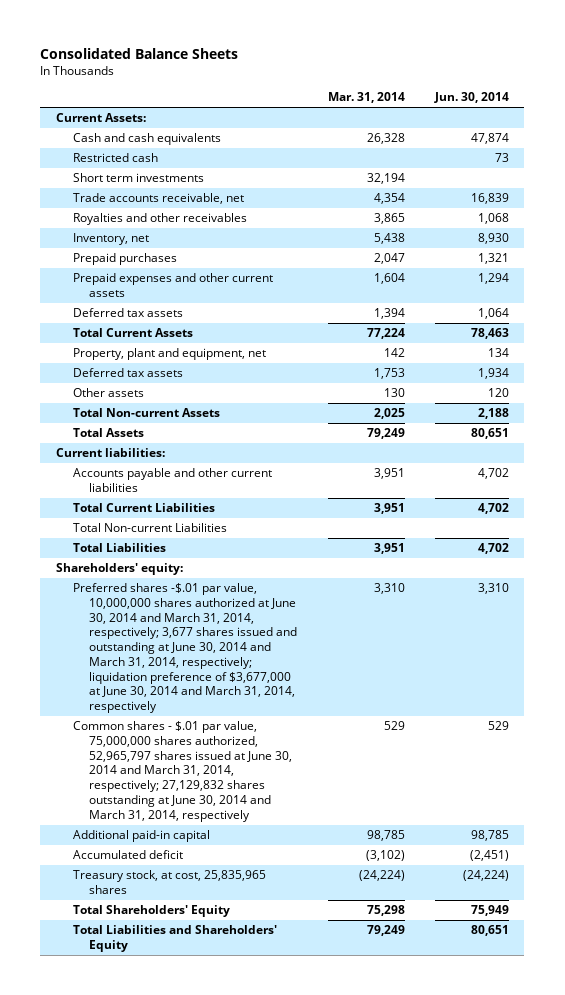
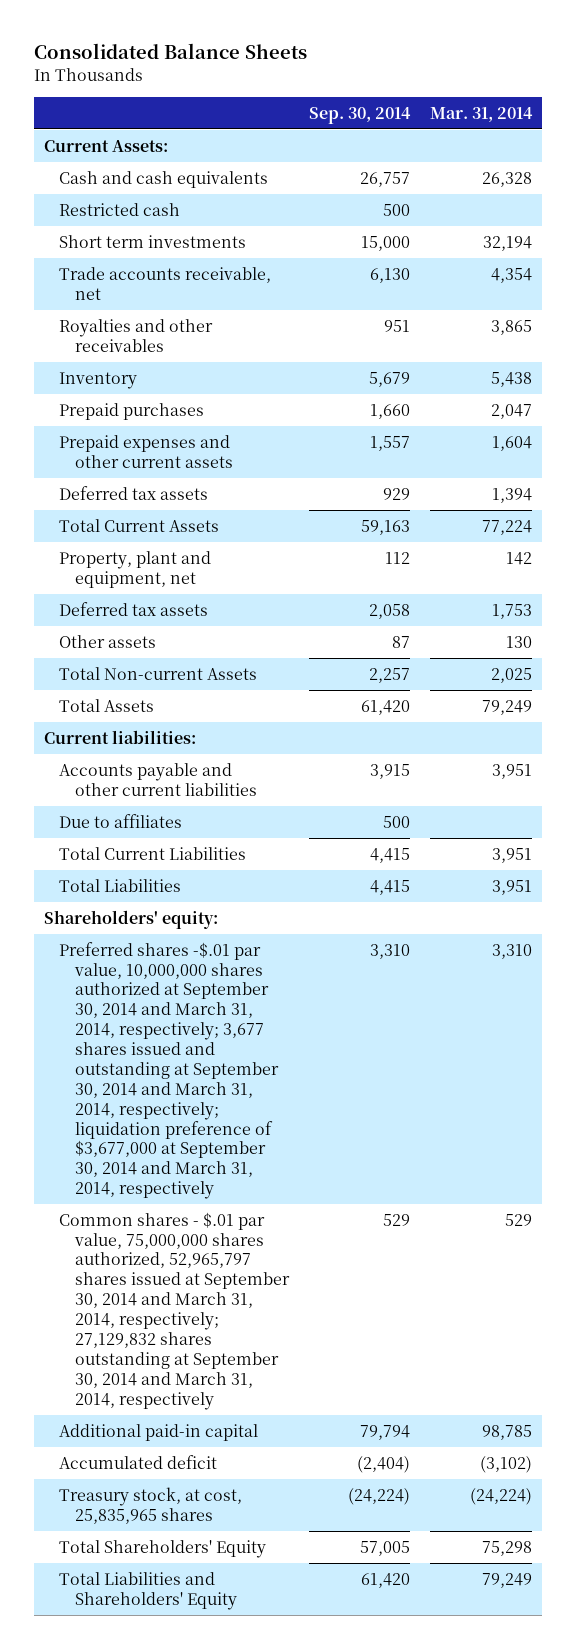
[433,92,509,104] Jun. 30, 2014 -> none
none -> [308,106,411,124] Sep. 30, 2014
[72,233,149,246] Inventory, net -> [59,371,138,389] Inventory
none -> [59,813,183,828] Due to affiliates
[72,523,227,533] Total Non-current Liabilities -> none
[72,583,298,714] Preferred shares -$.01 par value, 10,000,000 shares authorized at June 30, 2014 and March 31, 2014, respectively; 3,677 shares issued and outstanding at June 30, 2014 and March 31, 2014, respectively; liquidation preference of $3,677,000 at June 30, 2014 and March 31, 2014, respectively -> [59,941,279,1200] Preferred shares -$.01 par value, 10,000,000 shares authorized at September 30, 2014 and March 31, 2014, respectively; 3,677 shares issued and outstanding at September 30, 2014 and March 31, 2014, respectively; liquidation preference of $3,677,000 at September 30, 2014 and March 31, 2014, respectively
[72,721,293,822] Common shares - $.01 par value, 75,000,000 shares authorized, 52,965,797 shares issued at June 30, 2014 and March 31, 2014, respectively; 27,129,832 shares outstanding at June 30, 2014 and March 31, 2014, respectively -> [59,1211,290,1410] Common shares - $.01 par value, 75,000,000 shares authorized, 52,965,797 shares issued at September 30, 2014 and March 31, 2014, respectively; 27,129,832 shares outstanding at September 30, 2014 and March 31, 2014, respectively

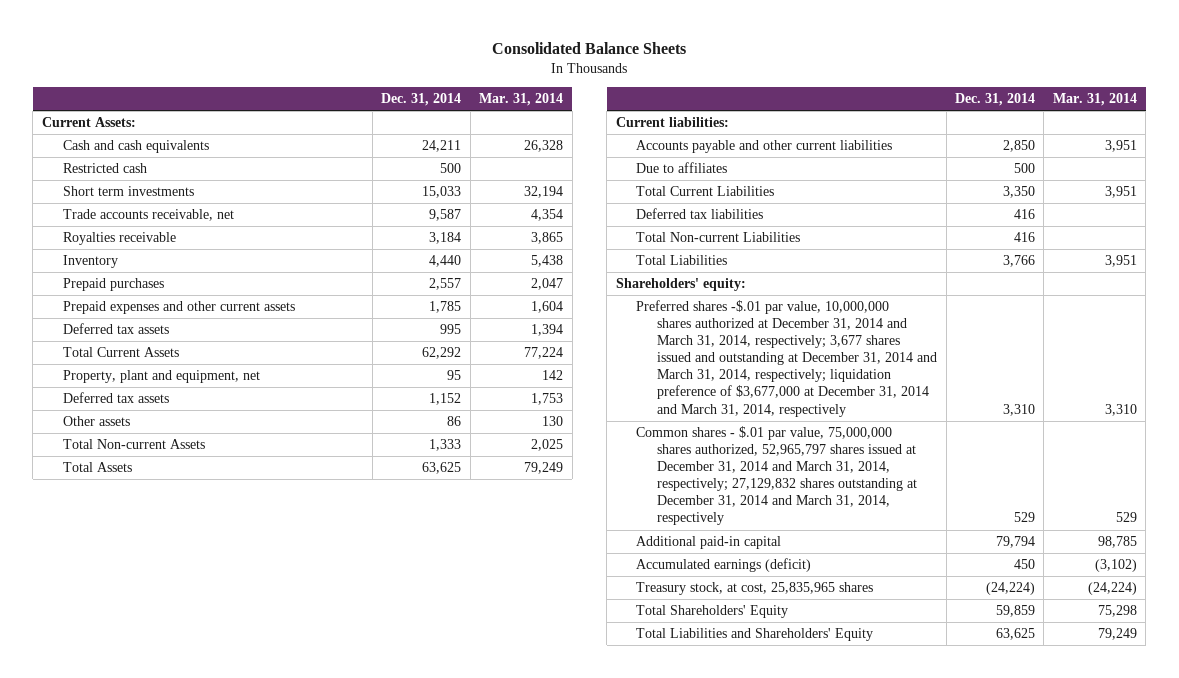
[308,106,411,124] Sep. 30, 2014 -> none
none -> [381,92,462,106] Dec. 31, 2014
[59,318,214,352] Royalties and other receivables -> [62,232,176,246] Royalties receivable
none -> [636,208,764,220] Deferred tax liabilities
none -> [636,232,801,243] Total Non-current Liabilities
[59,941,279,1200] Preferred shares -$.01 par value, 10,000,000 shares authorized at September 30, 2014 and March 31, 2014, respectively; 3,677 shares issued and outstanding at September 30, 2014 and March 31, 2014, respectively; liquidation preference of $3,677,000 at September 30, 2014 and March 31, 2014, respectively -> [636,300,938,417] Preferred shares -$.01 par value, 10,000,000 shares authorized at December 31, 2014 and March 31, 2014, respectively; 3,677 shares issued and outstanding at December 31, 2014 and March 31, 2014, respectively; liquidation preference of $3,677,000 at December 31, 2014 and March 31, 2014, respectively
[59,1211,290,1410] Common shares - $.01 par value, 75,000,000 shares authorized, 52,965,797 shares issued at September 30, 2014 and March 31, 2014, respectively; 27,129,832 shares outstanding at September 30, 2014 and March 31, 2014, respectively -> [636,426,918,526] Common shares - $.01 par value, 75,000,000 shares authorized, 52,965,797 shares issued at December 31, 2014 and March 31, 2014, respectively; 27,129,832 shares outstanding at December 31, 2014 and March 31, 2014, respectively
[59,1454,218,1469] Accumulated deficit -> [636,558,812,573] Accumulated earnings (deficit)

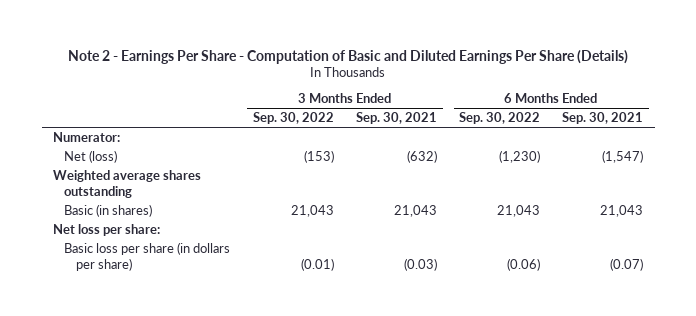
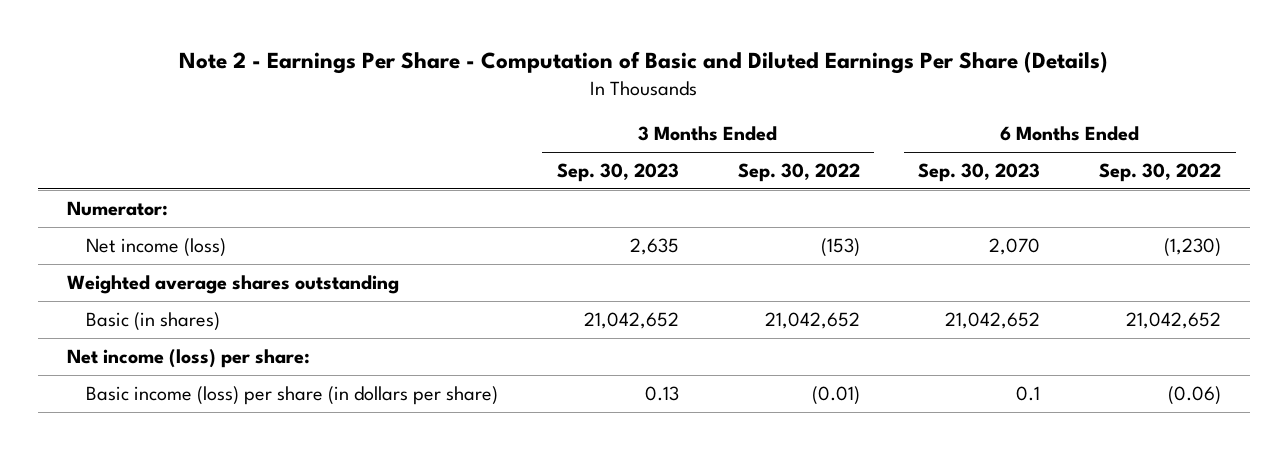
[355,112,437,125] Sep. 30, 2021 -> none
[562,112,644,125] Sep. 30, 2021 -> none
none -> [557,163,680,183] Sep. 30, 2023
none -> [918,163,1041,183] Sep. 30, 2023
[64,149,118,163] Net (loss) -> [86,237,227,257] Net income (loss)
[290,204,334,217] 21,043 -> [764,311,860,329] 21,042,652
[497,204,541,217] 21,043 -> [1125,311,1221,329] 21,042,652
[52,223,160,236] Net loss per share: -> [66,348,310,368] Net income (loss) per share:
[64,241,231,271] Basic loss per share (in dollars per share) -> [86,385,499,405] Basic income (loss) per share (in dollars per share)

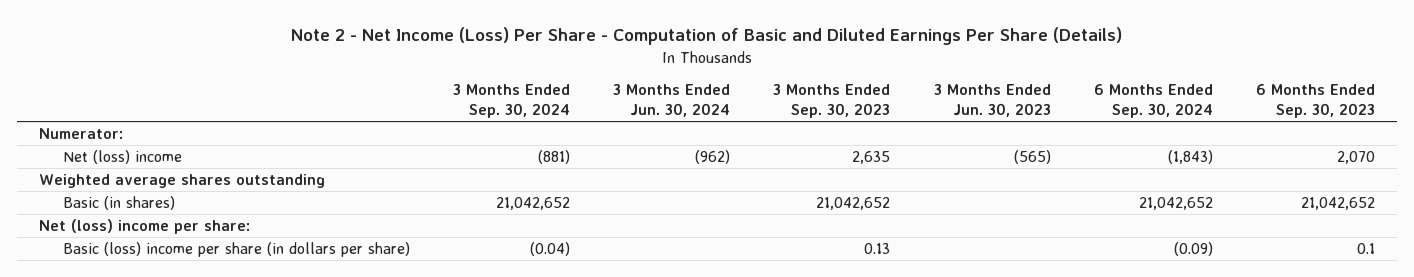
[178,51,1108,75] Note 2 - Earnings Per Share - Computation of Basic and Diluted Earnings Per Share (Details) -> [290,27,1122,46] Note 2 - Net Income (Loss) Per Share - Computation of Basic and Diluted Earnings Per Share (Details)
[737,163,860,183] Sep. 30, 2022 -> none
[1098,163,1221,183] Sep. 30, 2022 -> none
none -> [452,84,570,118] 3 Months Ended Sep. 30, 2024
none -> [613,84,731,117] 3 Months Ended Jun. 30, 2024
none -> [933,84,1051,117] 3 Months Ended Jun. 30, 2023
none -> [1093,84,1213,118] 6 Months Ended Sep. 30, 2024
[86,237,227,257] Net income (loss) -> [62,150,182,165] Net (loss) income
[66,348,310,368] Net income (loss) per share: -> [38,219,250,235] Net (loss) income per share:
[86,385,499,405] Basic income (loss) per share (in dollars per share) -> [62,242,410,258] Basic (loss) income per share (in dollars per share)

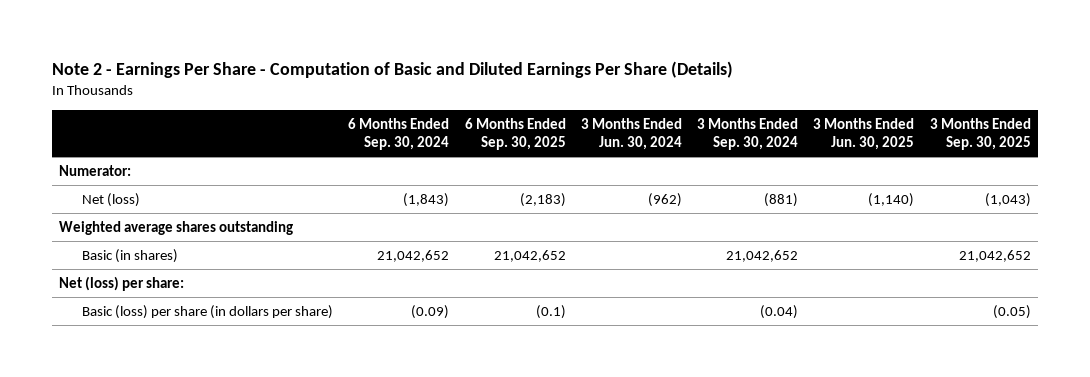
[290,27,1122,46] Note 2 - Net Income (Loss) Per Share - Computation of Basic and Diluted Earnings Per Share (Details) -> [51,61,733,79] Note 2 - Earnings Per Share - Computation of Basic and Diluted Earnings Per Share (Details)
[773,84,891,118] 3 Months Ended Sep. 30, 2023 -> none
[933,84,1051,117] 3 Months Ended Jun. 30, 2023 -> none
[1256,84,1376,118] 6 Months Ended Sep. 30, 2023 -> none
none -> [464,118,566,151] 6 Months Ended Sep. 30, 2025
none -> [813,118,915,151] 3 Months Ended Jun. 30, 2025
none -> [929,118,1031,151] 3 Months Ended Sep. 30, 2025
[62,150,182,165] Net (loss) income -> [82,192,141,207] Net (loss)
[38,219,250,235] Net (loss) income per share: -> [59,275,185,291] Net (loss) per share:
[62,242,410,258] Basic (loss) income per share (in dollars per share) -> [82,304,334,319] Basic (loss) per share (in dollars per share)

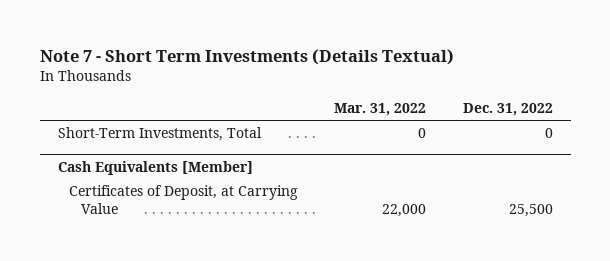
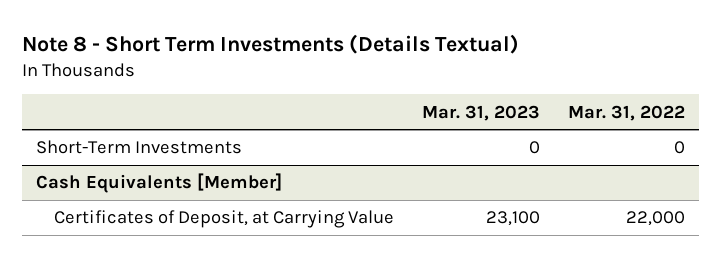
[39,48,454,65] Note 7 - Short Term Investments (Details Textual) -> [21,33,519,54] Note 8 - Short Term Investments (Details Textual)
[462,102,553,116] Dec. 31, 2022 -> none
none -> [421,104,540,121] Mar. 31, 2023
[57,127,262,142] Short-Term Investments, Total -> [35,140,242,155] Short-Term Investments

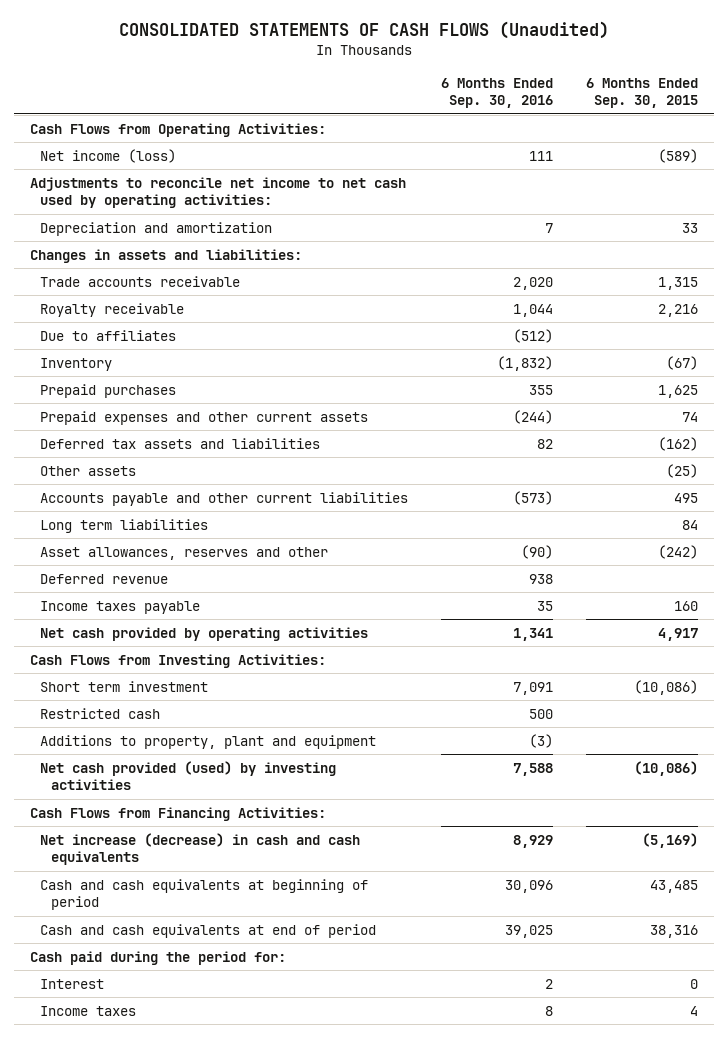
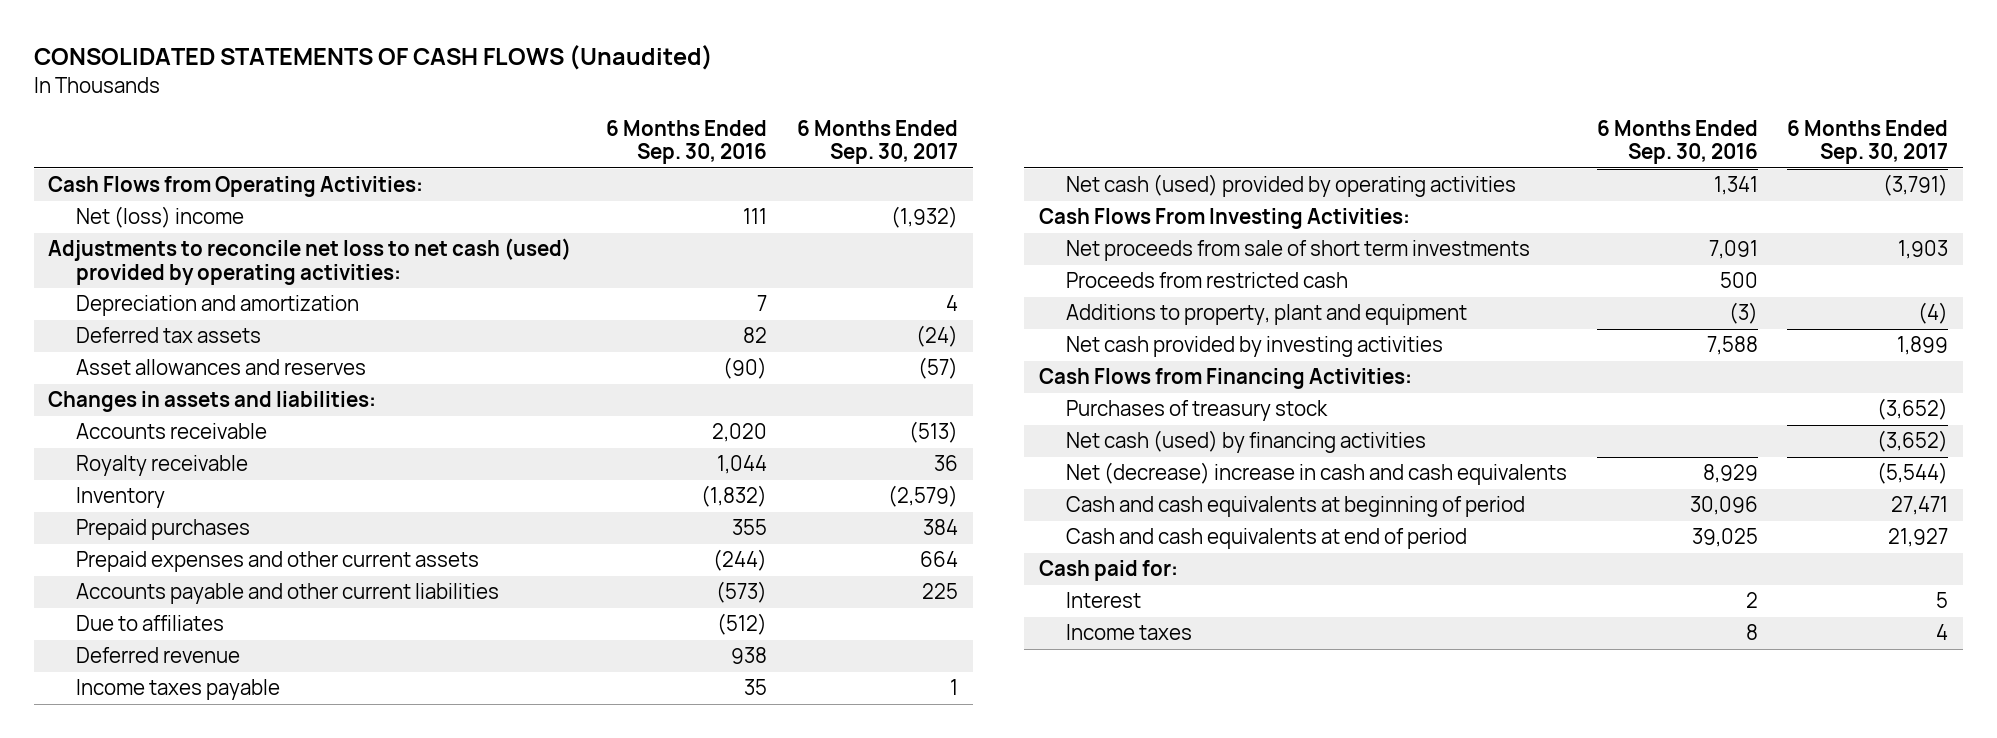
[586,77,699,109] 6 Months Ended Sep. 30, 2015 -> none
none -> [797,120,959,165] 6 Months Ended Sep. 30, 2017
[40,148,177,163] Net income (loss) -> [75,206,244,229] Net (loss) income
[30,176,407,209] Adjustments to reconcile net income to net cash used by operating activities: -> [48,238,572,285] Adjustments to reconcile net loss to net cash (used) provided by operating activities:
none -> [75,327,261,344] Deferred tax assets
none -> [75,359,366,376] Asset allowances and reserves
[40,275,241,287] Trade accounts receivable -> [75,423,267,440] Accounts receivable
[40,437,321,449] Deferred tax assets and liabilities -> none
[40,465,137,476] Other assets -> none
[40,518,209,533] Long term liabilities -> none
[40,546,329,560] Asset allowances, reserves and other -> none
[40,329,177,341] Due to affiliates -> [75,615,224,632] Due to affiliates
[40,626,369,641] Net cash provided by operating activities -> [1066,174,1517,198] Net cash (used) provided by operating activities
[30,653,327,668] Cash Flows from Investing Activities: -> [1038,208,1410,230] Cash Flows From Investing Activities:
[40,680,209,692] Short term investment -> [1066,240,1531,262] Net proceeds from sale of short term investments
[40,707,161,719] Restricted cash -> [1066,272,1349,289] Proceeds from restricted cash
[40,760,337,791] Net cash provided (used) by investing activities -> [1066,336,1444,358] Net cash provided by investing activities
none -> [1066,400,1329,422] Purchases of treasury stock
none -> [1066,430,1427,454] Net cash (used) by financing activities
[40,832,361,866] Net increase (decrease) in cash and cash equivalents -> [1066,462,1568,486] Net (decrease) increase in cash and cash equivalents
[30,950,287,965] Cash paid during the period for: -> [1038,560,1178,582] Cash paid for:

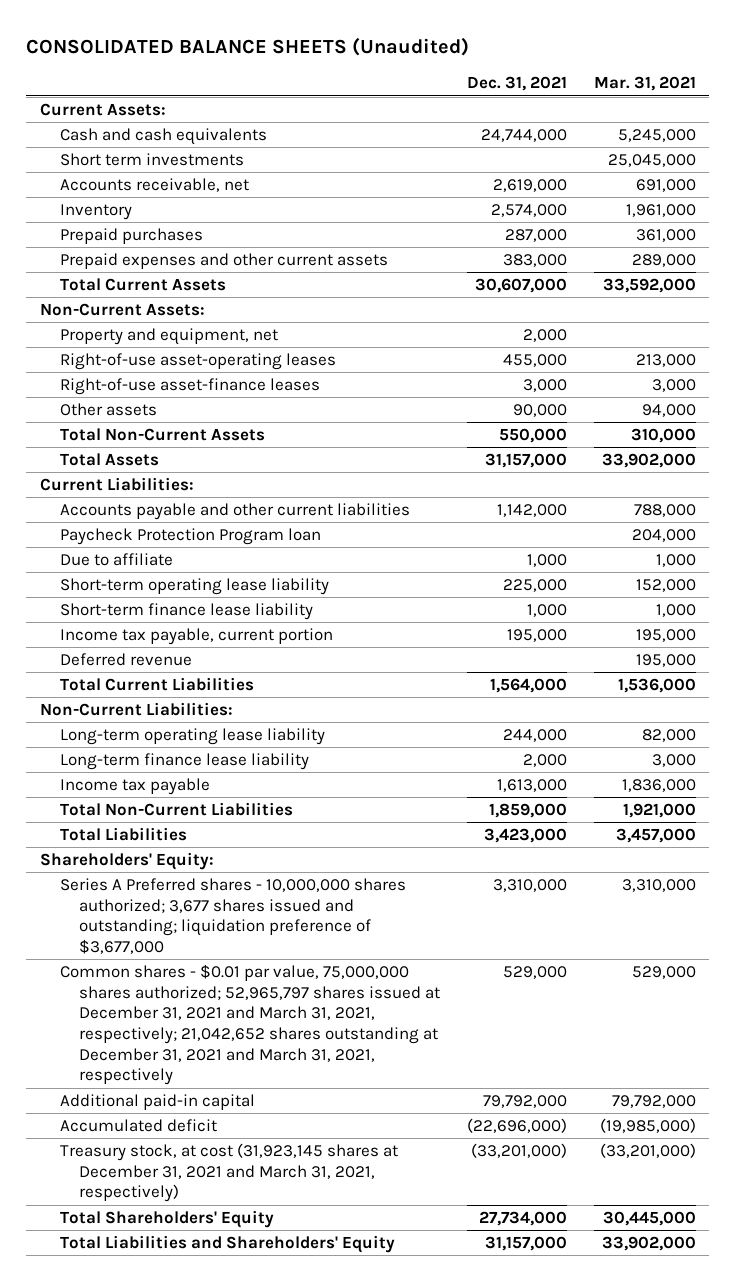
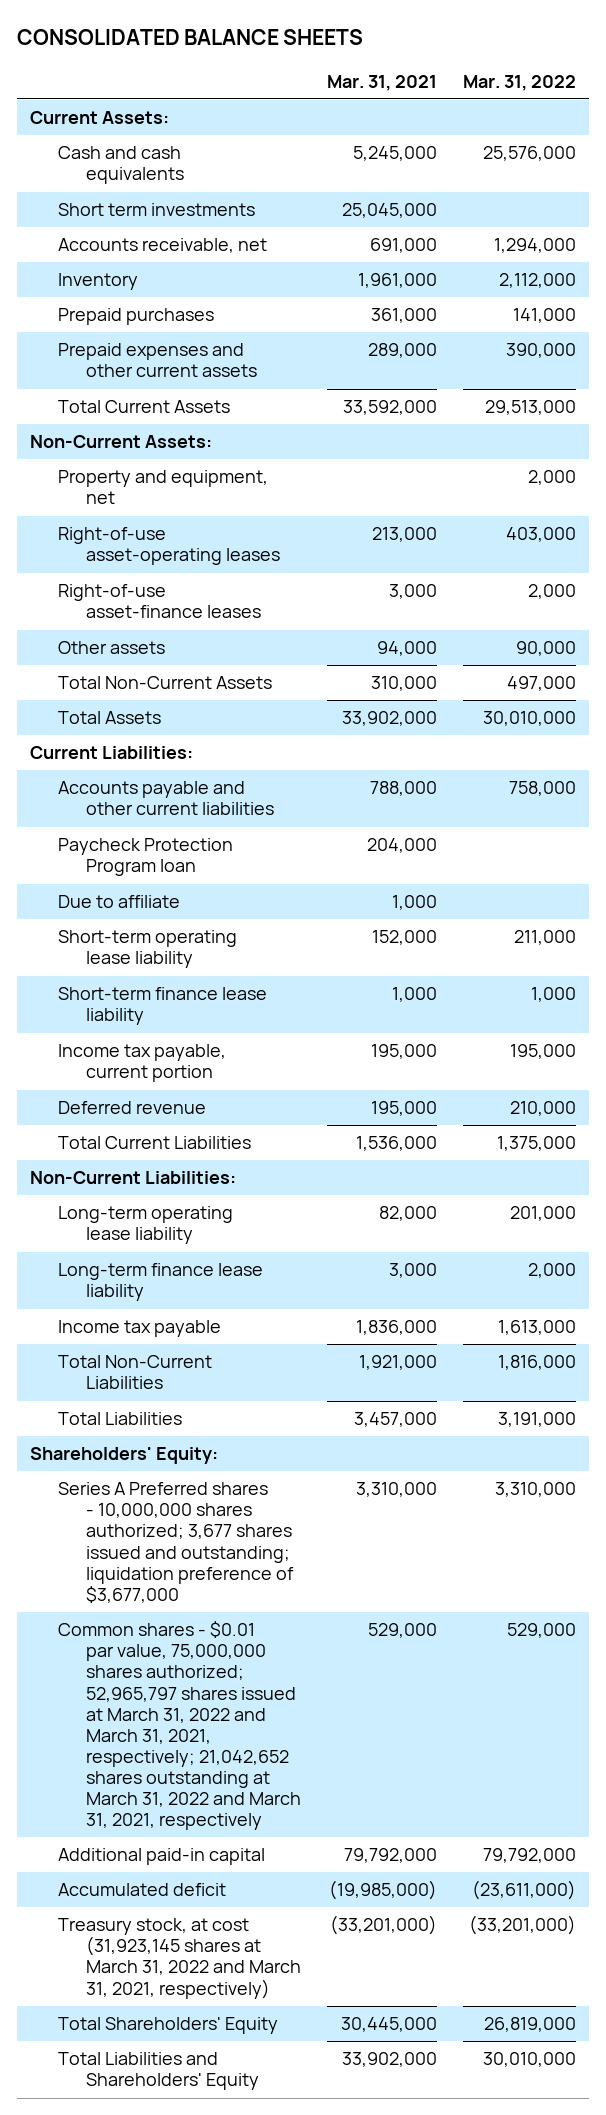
[26,37,470,57] CONSOLIDATED BALANCE SHEETS (Unaudited) -> [17,29,364,46] CONSOLIDATED BALANCE SHEETS
[467,76,568,92] Dec. 31, 2021 -> none
none -> [463,74,577,91] Mar. 31, 2022
[59,964,441,1086] Common shares - $0.01 par value, 75,000,000 shares authorized; 52,965,797 shares issued at December 31, 2021 and March 31, 2021, respectively; 21,042,652 shares outstanding at December 31, 2021 and March 31, 2021, respectively -> [58,1621,302,1830] Common shares - $0.01 par value, 75,000,000 shares authorized; 52,965,797 shares issued at March 31, 2022 and March 31, 2021, respectively; 21,042,652 shares outstanding at March 31, 2022 and March 31, 2021, respectively
[59,1143,398,1203] Treasury stock, at cost (31,923,145 shares at December 31, 2021 and March 31, 2021, respectively) -> [58,1918,302,1999] Treasury stock, at cost (31,923,145 shares at March 31, 2022 and March 31, 2021, respectively)

